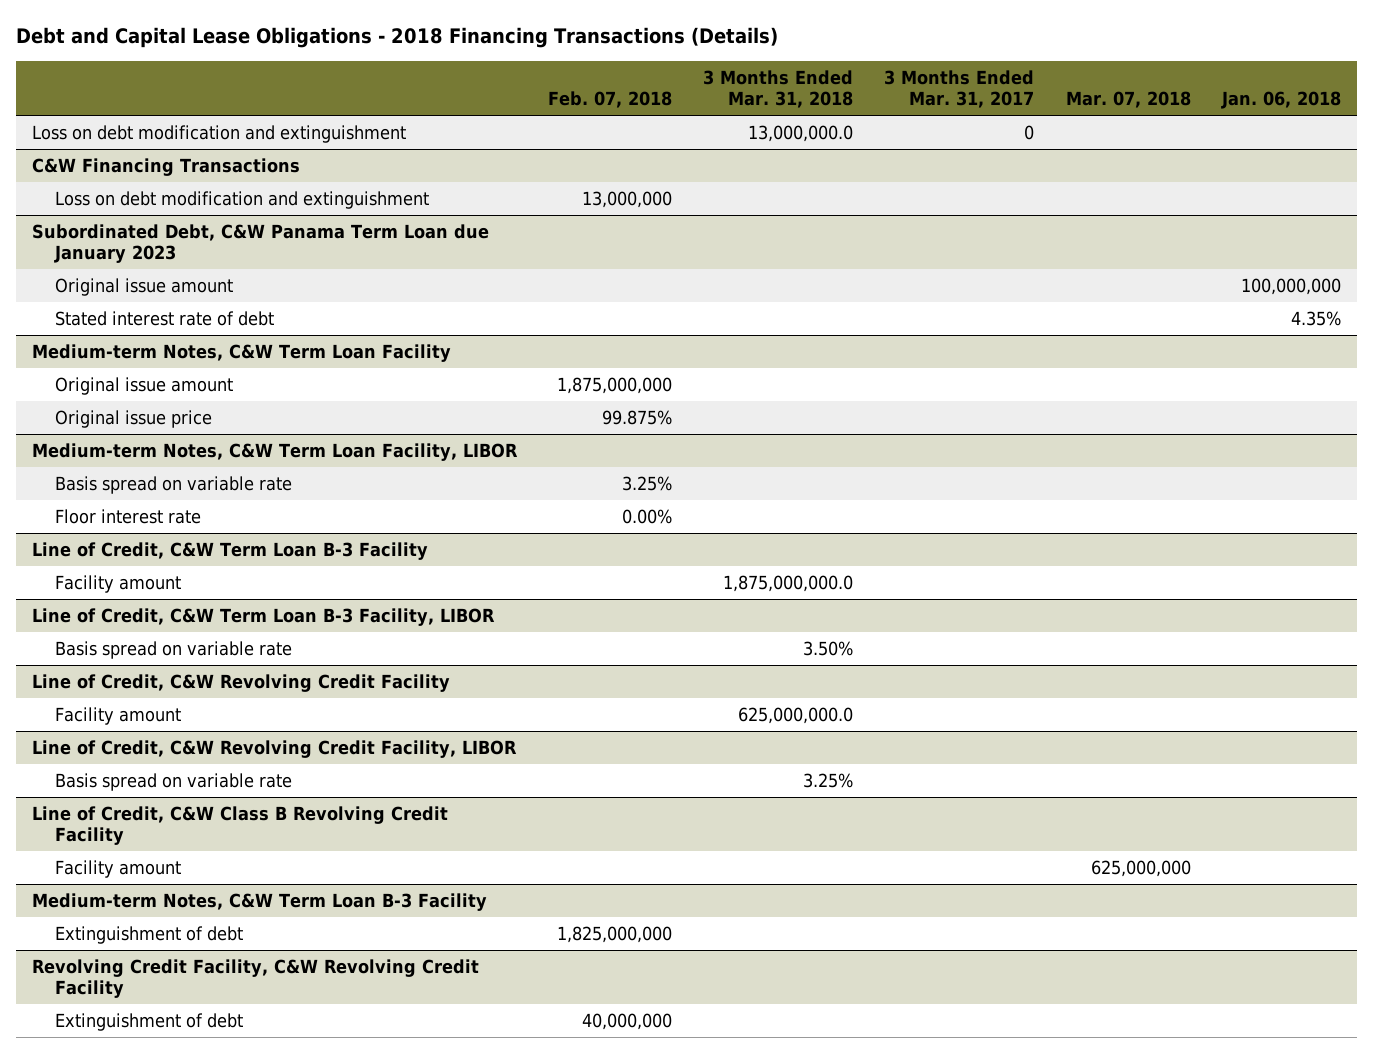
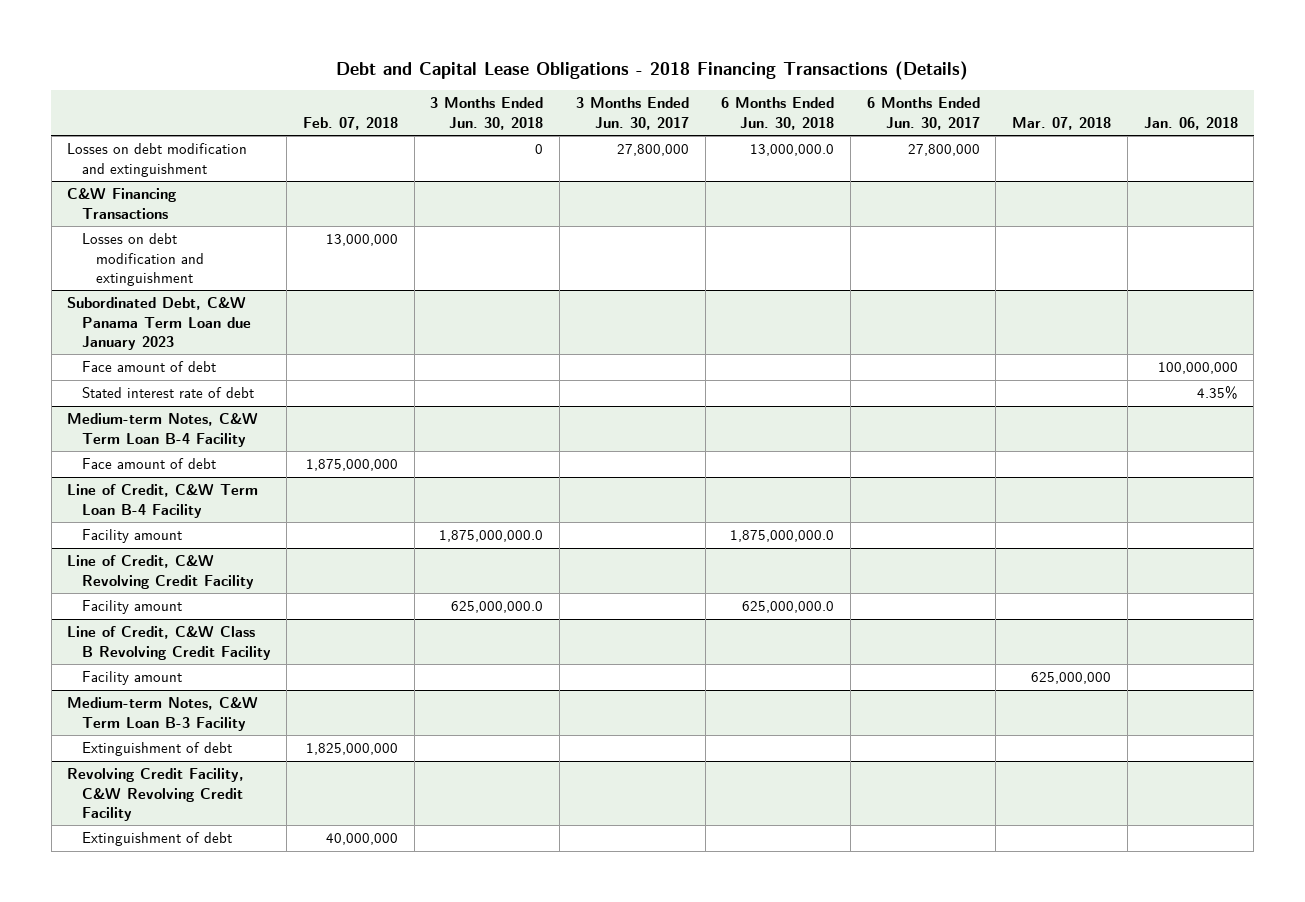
[703,69,854,109] 3 Months Ended Mar. 31, 2018 -> none
[884,69,1035,109] 3 Months Ended Mar. 31, 2017 -> none
none -> [430,97,544,130] 3 Months Ended Jun. 30, 2018
none -> [575,97,689,130] 3 Months Ended Jun. 30, 2017
none -> [721,97,835,130] 6 Months Ended Jun. 30, 2018
none -> [866,97,980,130] 6 Months Ended Jun. 30, 2017
[31,124,406,143] Loss on debt modification and extinguishment -> [67,143,248,177] Losses on debt modification and extinguishment
[55,190,430,209] Loss on debt modification and extinguishment -> [81,233,205,286] Losses on debt modification and extinguishment
[55,277,234,296] Original issue amount -> [81,361,216,373] Face amount of debt
[55,409,213,428] Original issue price -> none
[31,442,518,461] Medium-term Notes, C&W Term Loan Facility, LIBOR -> none
[55,475,293,494] Basis spread on variable rate -> none
[55,508,202,524] Floor interest rate -> none
[31,343,451,362] Medium-term Notes, C&W Term Loan Facility -> [67,413,259,447] Medium-term Notes, C&W Term Loan B-4 Facility
[55,376,234,395] Original issue amount -> [81,458,216,470] Face amount of debt
[31,541,428,560] Line of Credit, C&W Term Loan B-3 Facility -> [67,484,259,518] Line of Credit, C&W Term Loan B-4 Facility
[31,607,495,626] Line of Credit, C&W Term Loan B-3 Facility, LIBOR -> none
[55,640,293,659] Basis spread on variable rate -> none
[31,739,517,758] Line of Credit, C&W Revolving Credit Facility, LIBOR -> none
[55,772,293,791] Basis spread on variable rate -> none

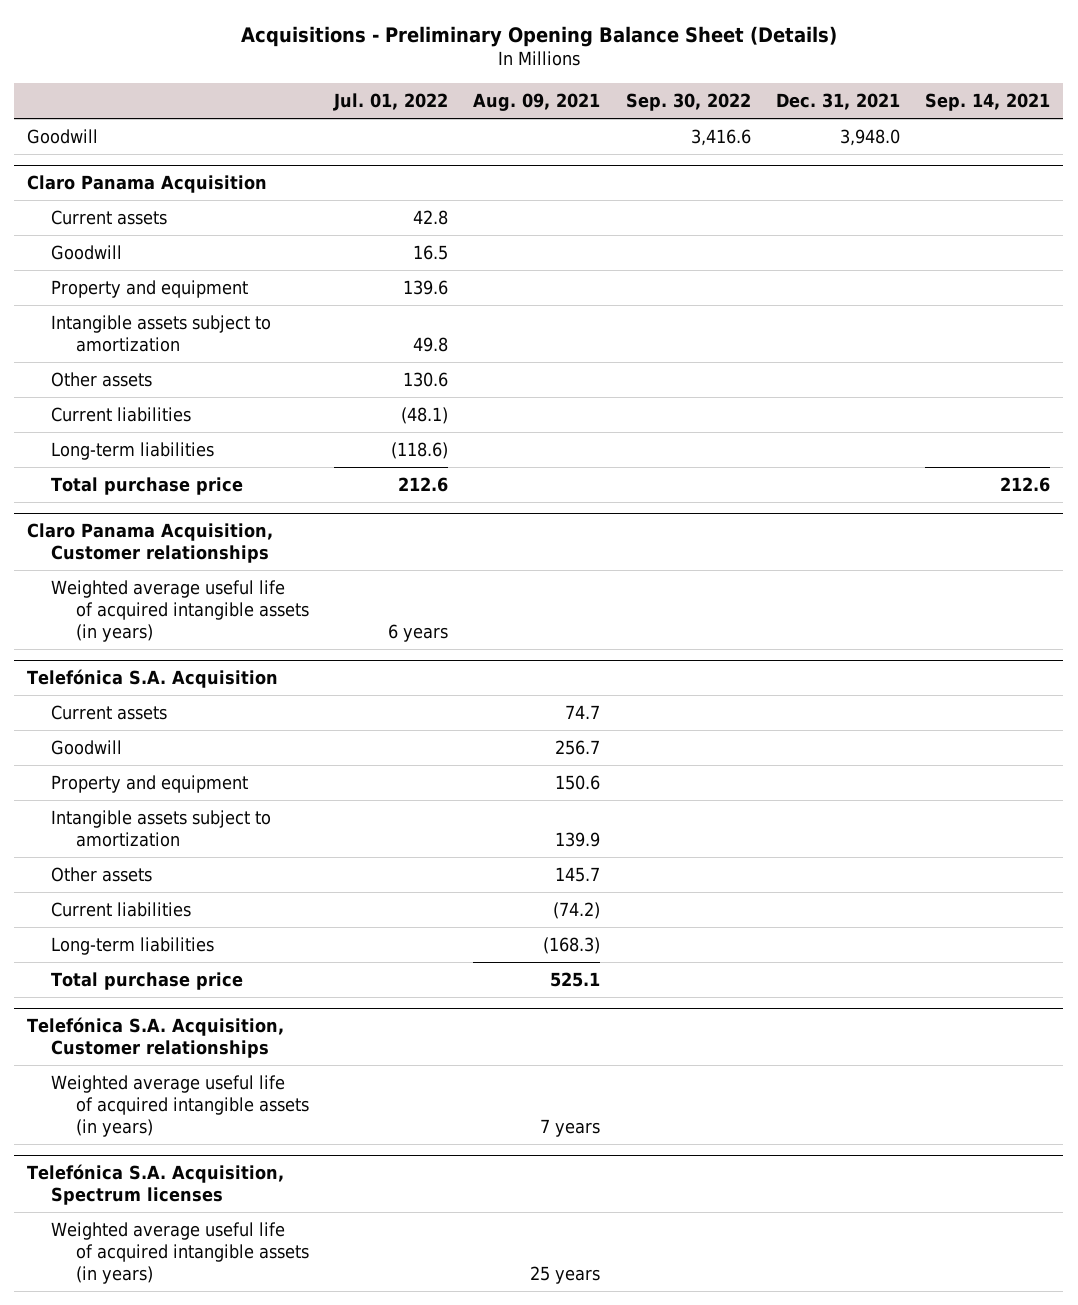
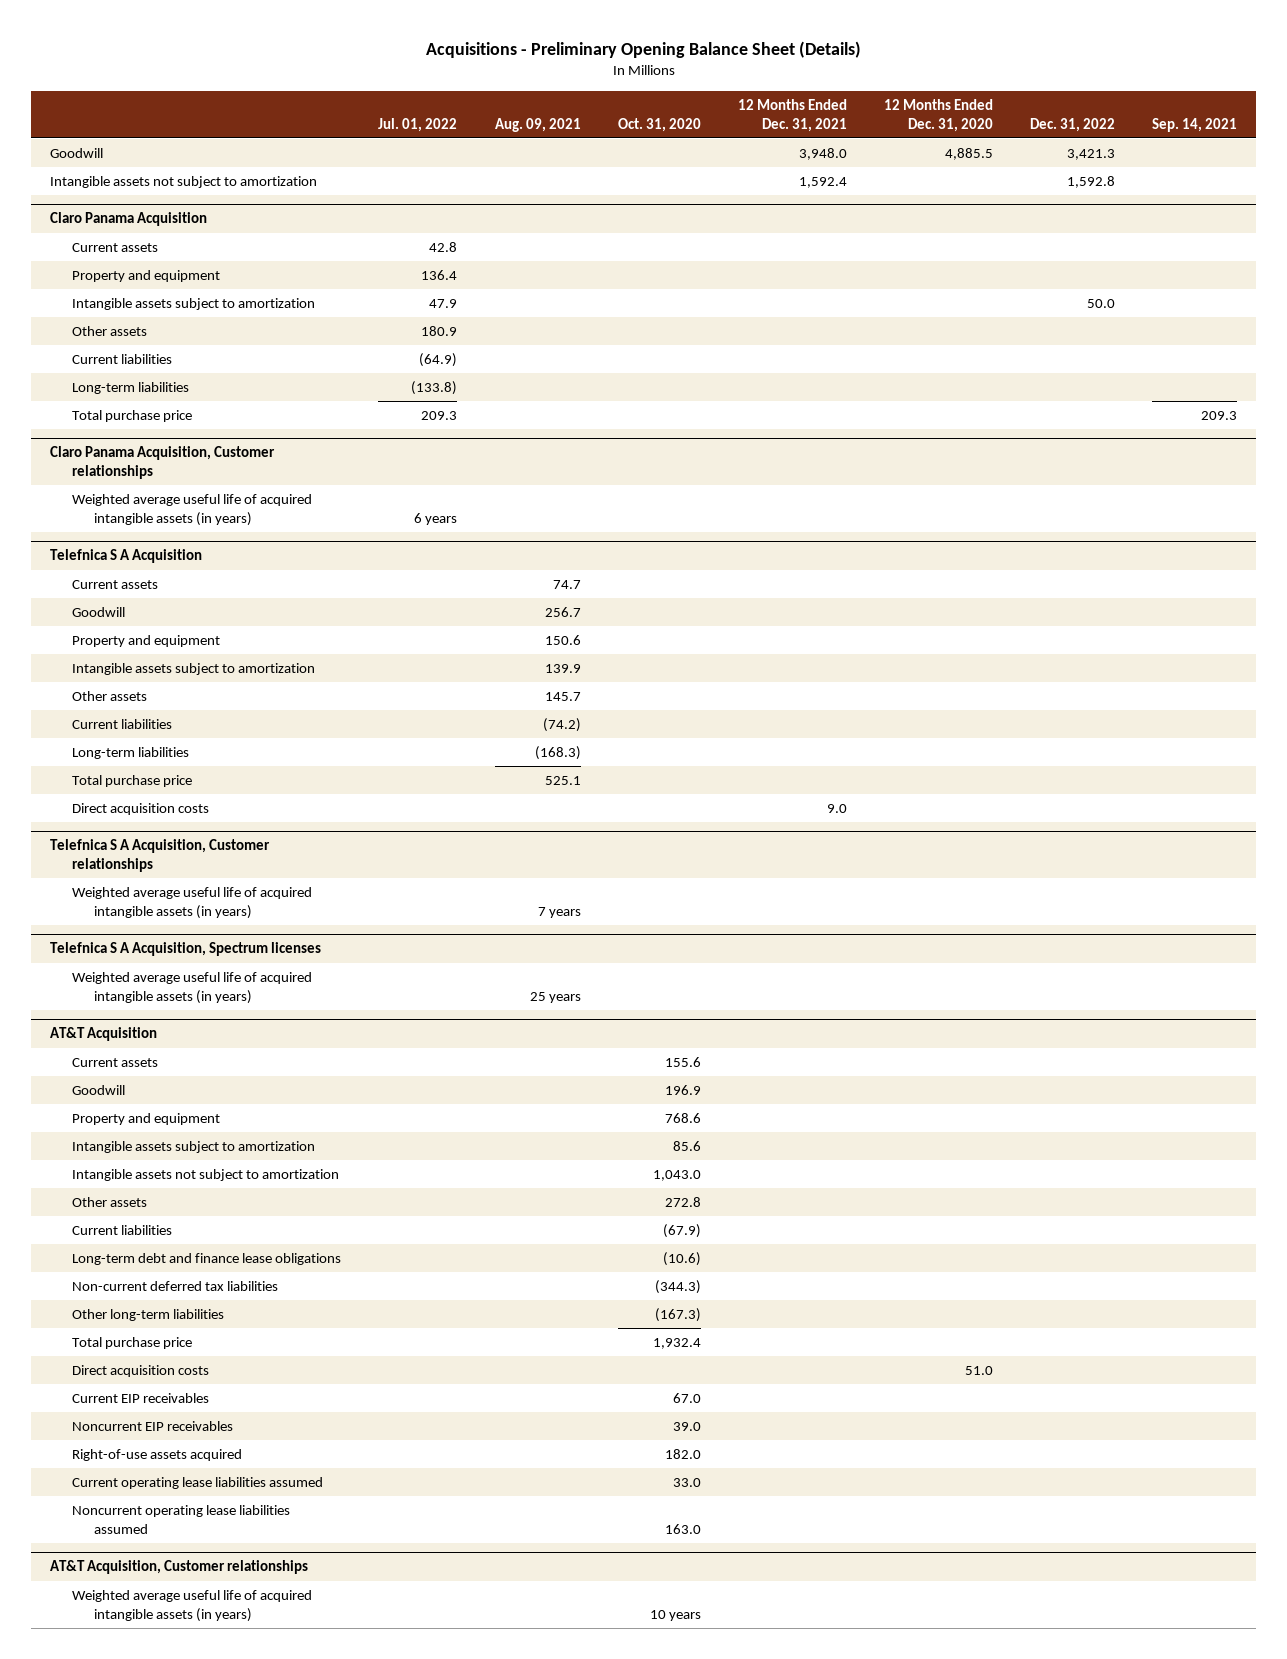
[625,93,751,112] Sep. 30, 2022 -> none
[776,93,901,111] Dec. 31, 2021 -> none
none -> [617,117,701,132] Oct. 31, 2020
none -> [737,98,847,132] 12 Months Ended Dec. 31, 2021
none -> [884,98,994,132] 12 Months Ended Dec. 31, 2020
none -> [1030,117,1116,132] Dec. 31, 2022
none -> [49,176,317,189] Intangible assets not subject to amortization
[51,245,123,261] Goodwill -> none
[403,280,449,296] 139.6 -> [421,270,458,281] 136.4
[413,337,449,353] 49.8 -> [429,299,458,309] 47.9
[403,372,449,388] 130.6 -> [421,326,458,337] 180.9
[401,407,449,425] (48.1) -> [419,353,458,368] (64.9)
[391,442,449,460] (118.6) -> [411,381,458,396] (133.8)
[398,477,449,493] 212.6 -> [421,411,458,421] 209.3
[1000,477,1051,493] 212.6 -> [1201,411,1238,421] 209.3
[27,669,279,689] Telefónica S.A. Acquisition -> [49,549,202,564] Telefnica S A Acquisition
none -> [72,803,210,816] Direct acquisition costs
[27,1017,285,1059] Telefónica S.A. Acquisition, Customer relationships -> [49,839,270,873] Telefnica S A Acquisition, Customer relationships
[27,1164,285,1206] Telefónica S.A. Acquisition, Spectrum licenses -> [49,942,321,957] Telefnica S A Acquisition, Spectrum licenses
none -> [49,1027,157,1042] AT&T Acquisition
none -> [72,1058,159,1068] Current assets
none -> [72,1085,126,1096] Goodwill
none -> [72,1113,221,1126] Property and equipment
none -> [72,1141,316,1154] Intangible assets subject to amortization
none -> [72,1169,340,1182] Intangible assets not subject to amortization
none -> [72,1197,148,1208] Other assets
none -> [72,1225,173,1236] Current liabilities
none -> [72,1253,342,1266] Long-term debt and finance lease obligations
none -> [72,1281,279,1292] Non-current deferred tax liabilities
none -> [72,1309,225,1322] Other long-term liabilities
none -> [72,1337,193,1350] Total purchase price
none -> [72,1365,210,1378] Direct acquisition costs
none -> [72,1393,210,1404] Current EIP receivables
none -> [72,1421,234,1432] Noncurrent EIP receivables
none -> [72,1449,243,1462] Right-of-use assets acquired
none -> [72,1477,324,1490] Current operating lease liabilities assumed
none -> [72,1505,291,1534] Noncurrent operating lease liabilities assumed
none -> [49,1560,308,1575] AT&T Acquisition, Customer relationships
none -> [72,1590,313,1622] Weighted average useful life of acquired intangible assets (in years)

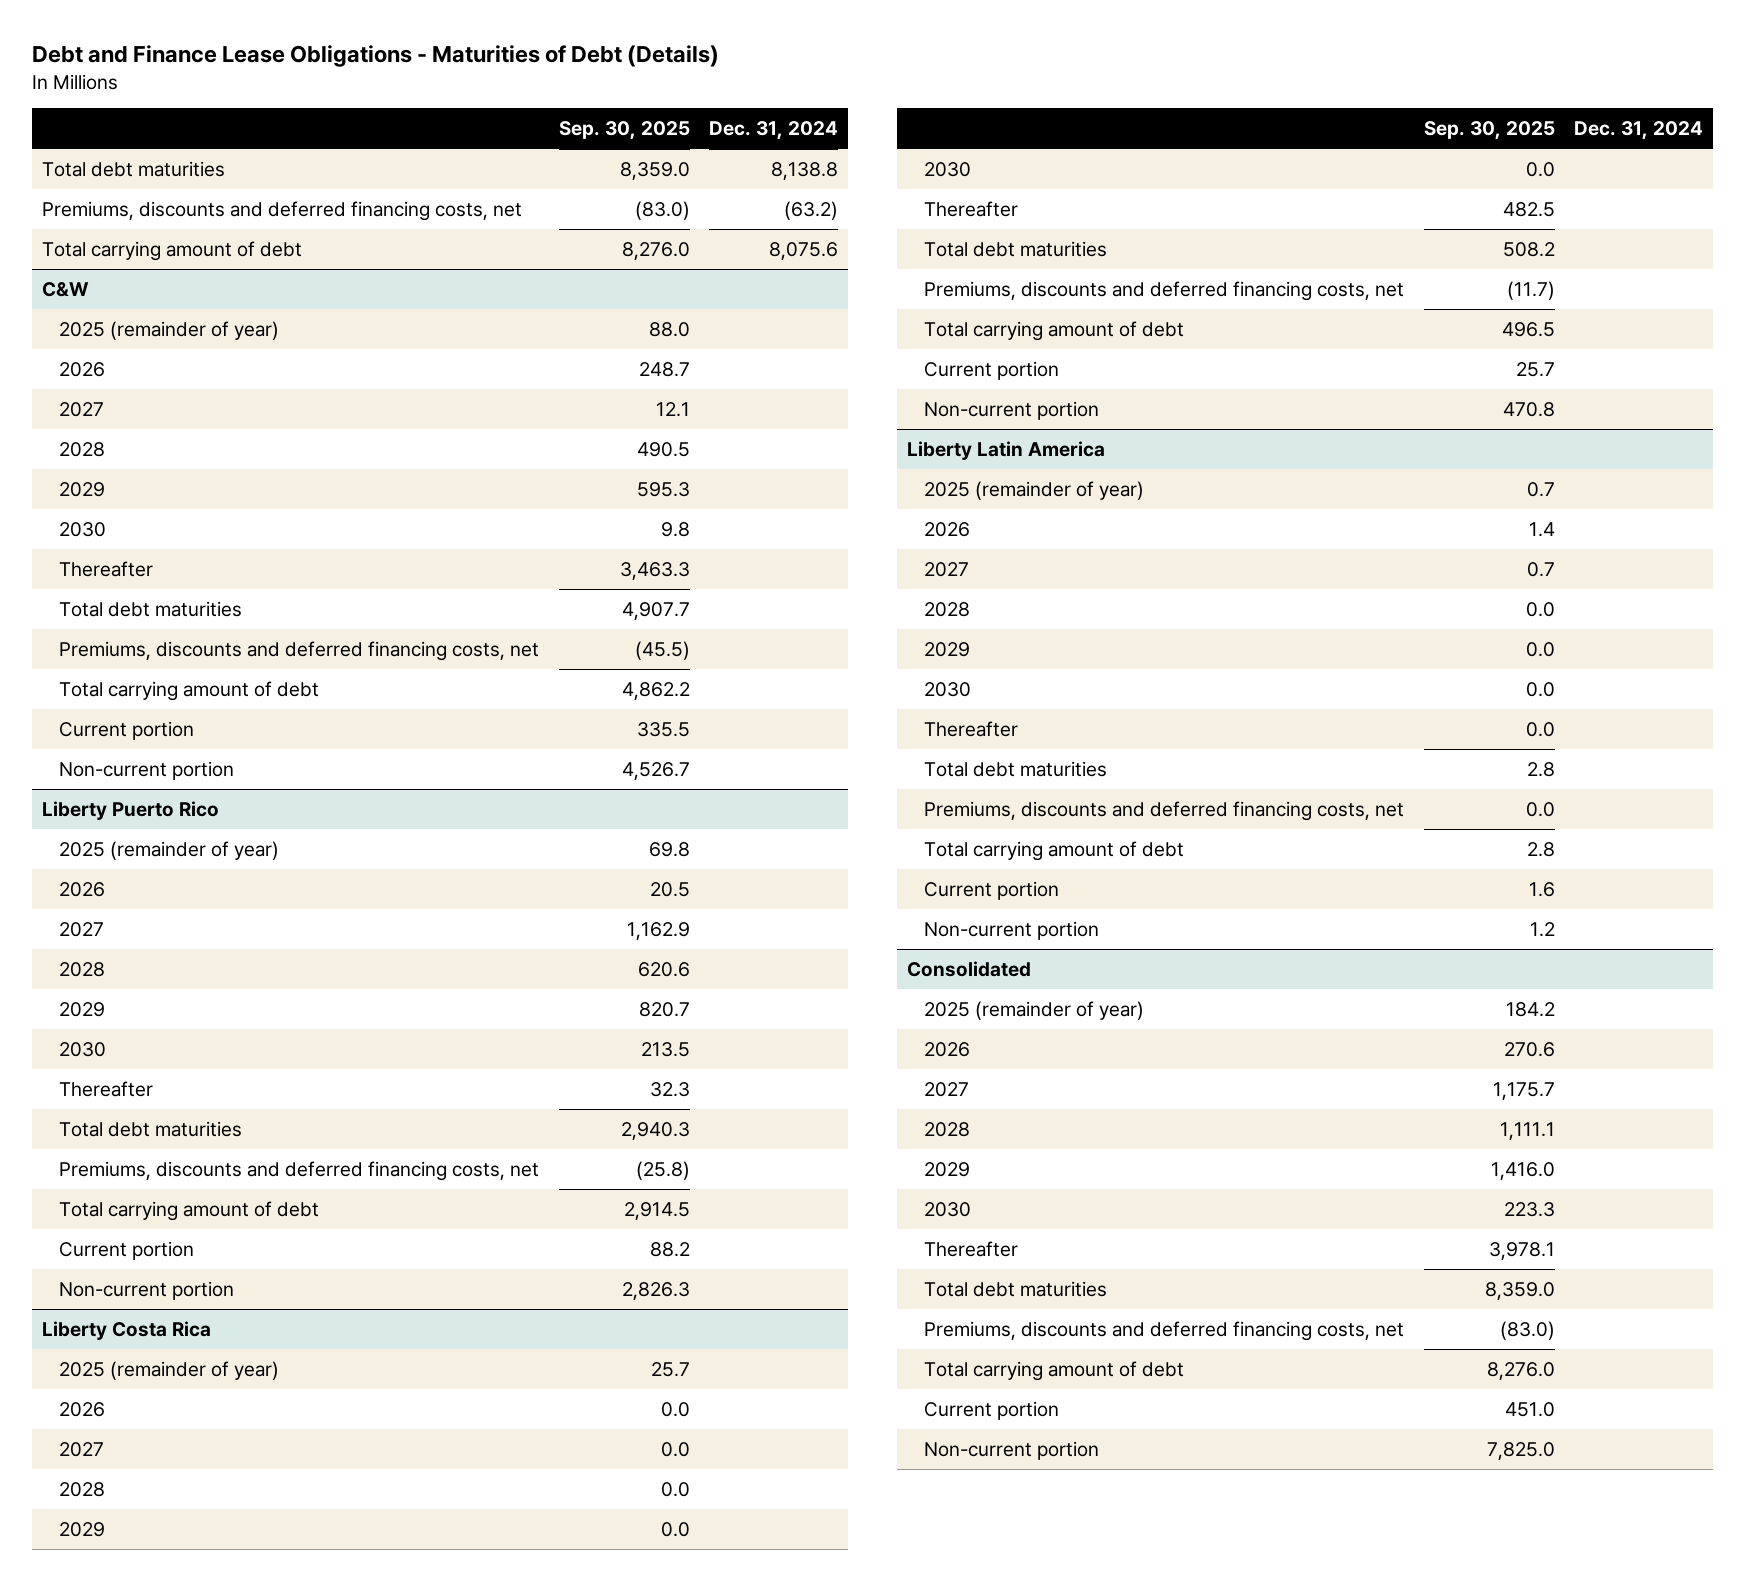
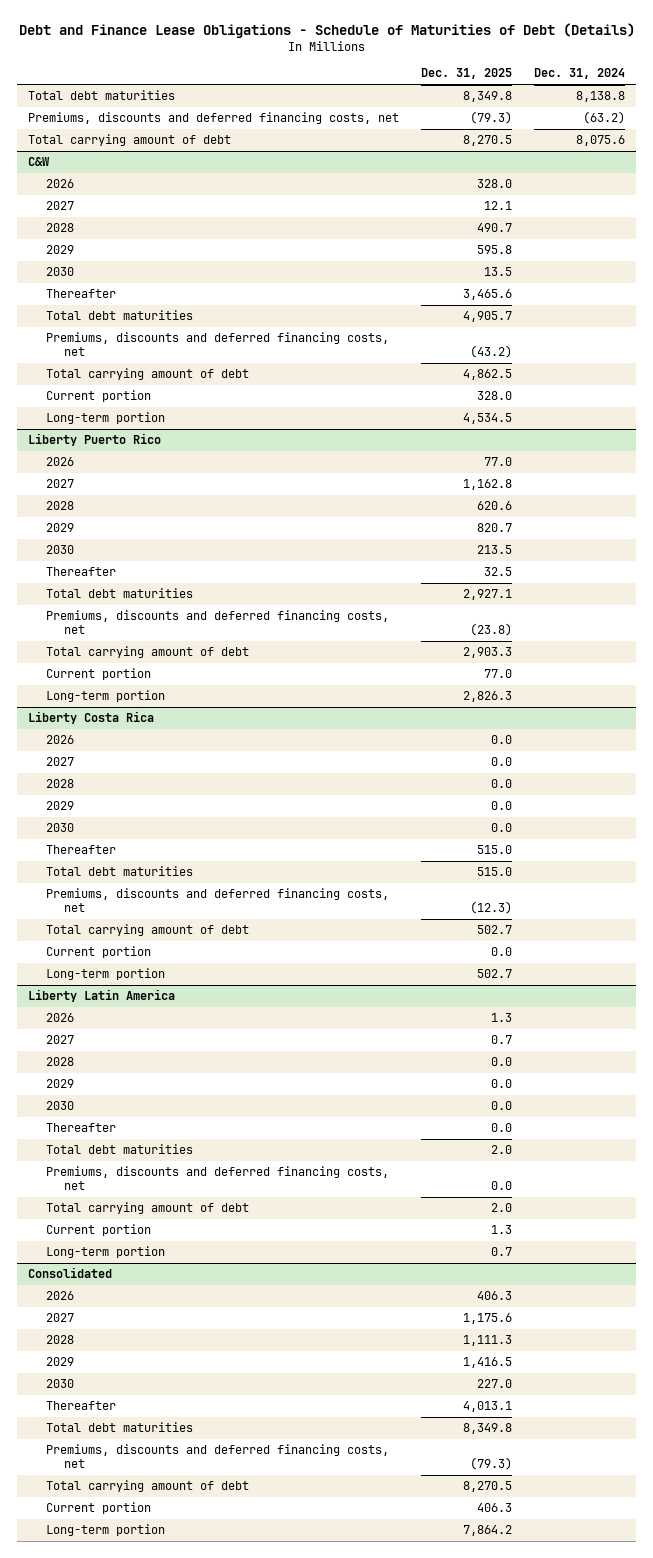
[32,45,720,68] Debt and Finance Lease Obligations - Maturities of Debt (Details) -> [18,22,635,38] Debt and Finance Lease Obligations - Schedule of Maturities of Debt (Details)
[558,121,690,141] Sep. 30, 2025 -> none
none -> [421,68,513,80] Dec. 31, 2025
[59,320,280,340] 2025 (remainder of year) -> none
[59,760,235,780] Non-current portion -> [45,412,165,425] Long-term portion
[59,840,280,860] 2025 (remainder of year) -> none
[59,1280,235,1300] Non-current portion -> [45,690,165,703] Long-term portion
[59,1360,280,1380] 2025 (remainder of year) -> none
[924,400,1100,420] Non-current portion -> [45,968,165,981] Long-term portion
[924,480,1145,500] 2025 (remainder of year) -> none
[924,920,1100,940] Non-current portion -> [45,1246,165,1259] Long-term portion
[924,1000,1145,1020] 2025 (remainder of year) -> none
[924,1440,1100,1460] Non-current portion -> [45,1524,165,1537] Long-term portion

